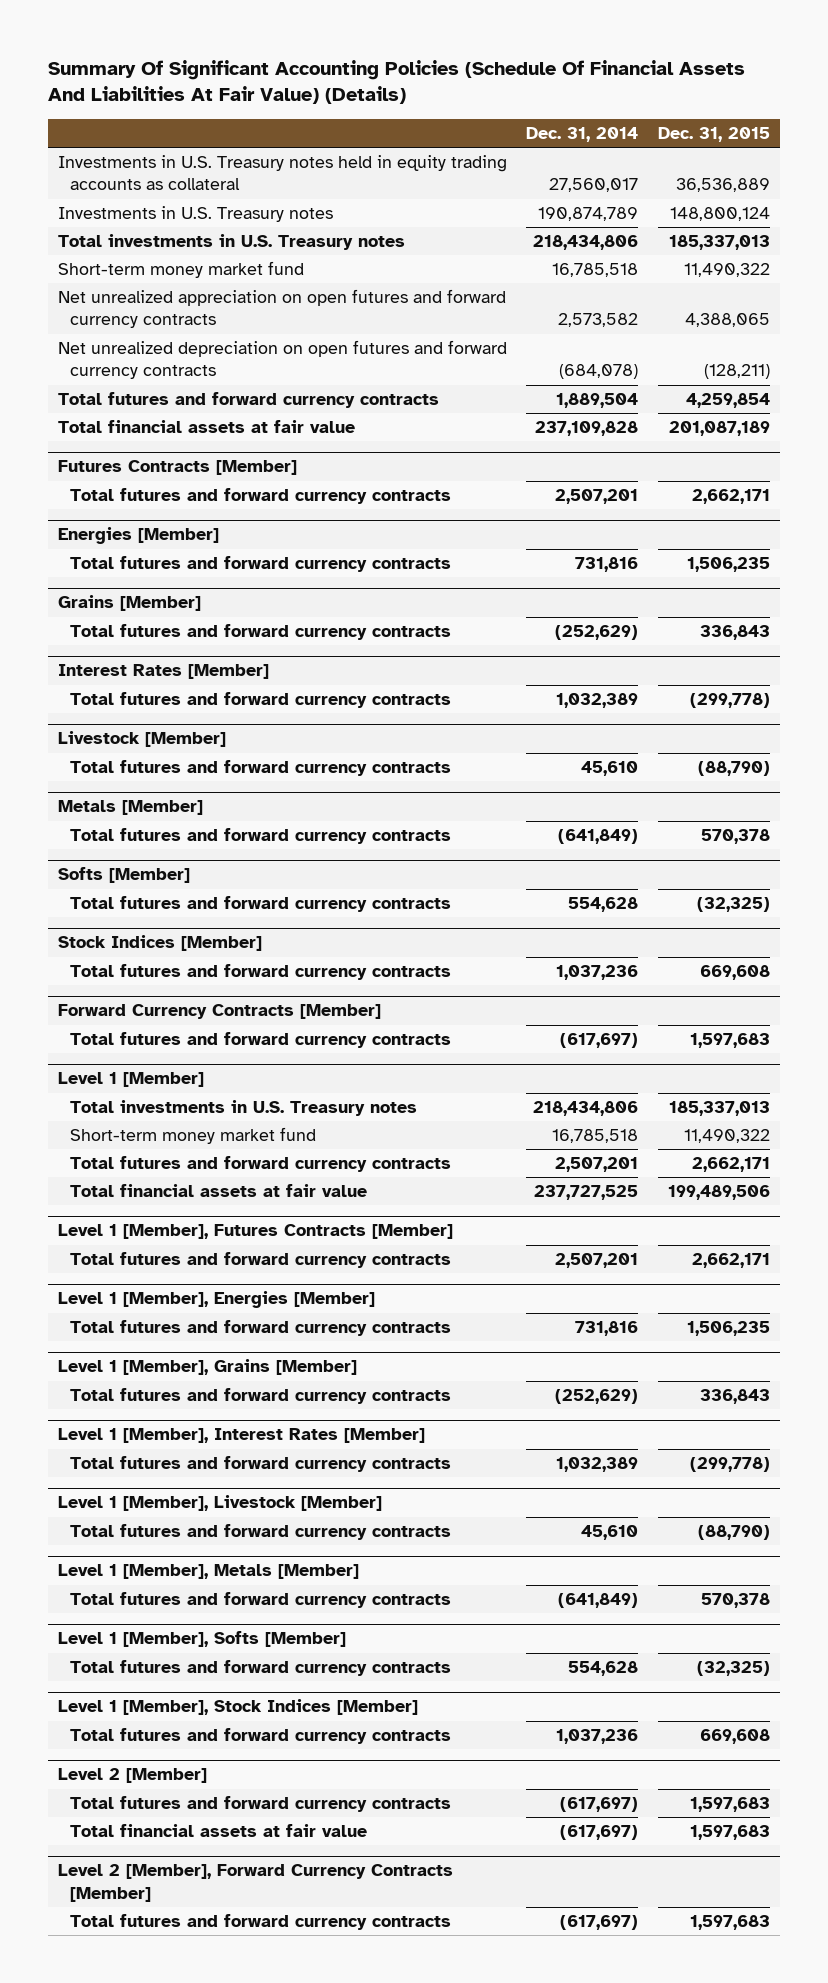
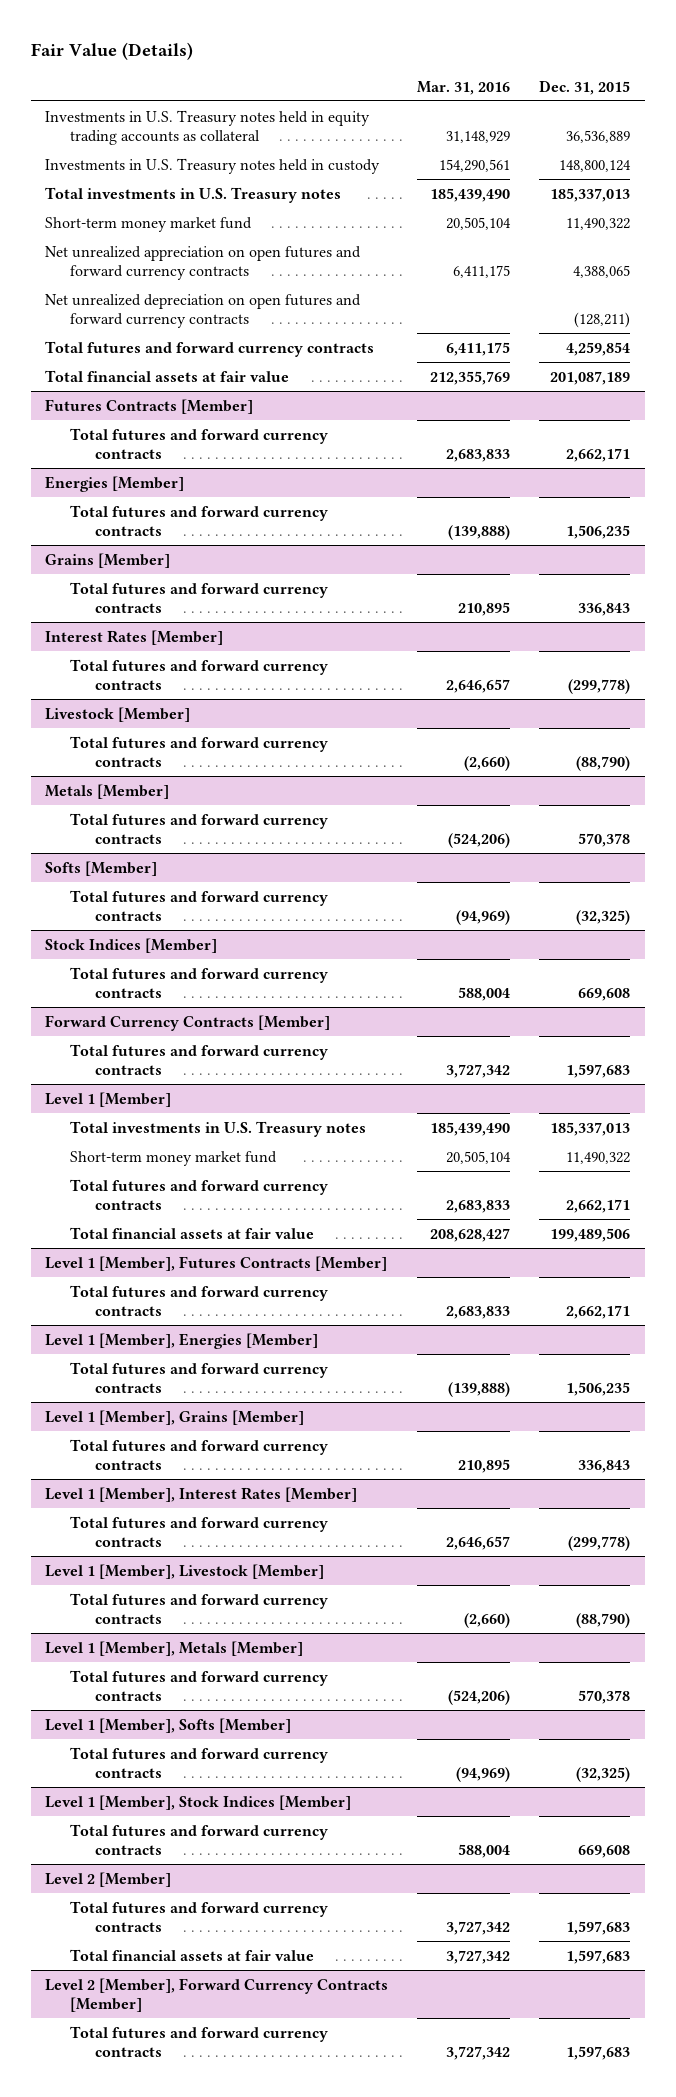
[47,59,745,105] Summary Of Significant Accounting Policies (Schedule Of Financial Assets And Liabilities At Fair Value) (Details) -> [30,41,193,60] Fair Value (Details)
[526,126,639,142] Dec. 31, 2014 -> none
none -> [417,80,511,95] Mar. 31, 2016
[57,206,333,223] Investments in U.S. Treasury notes -> [45,157,381,174] Investments in U.S. Treasury notes held in custody

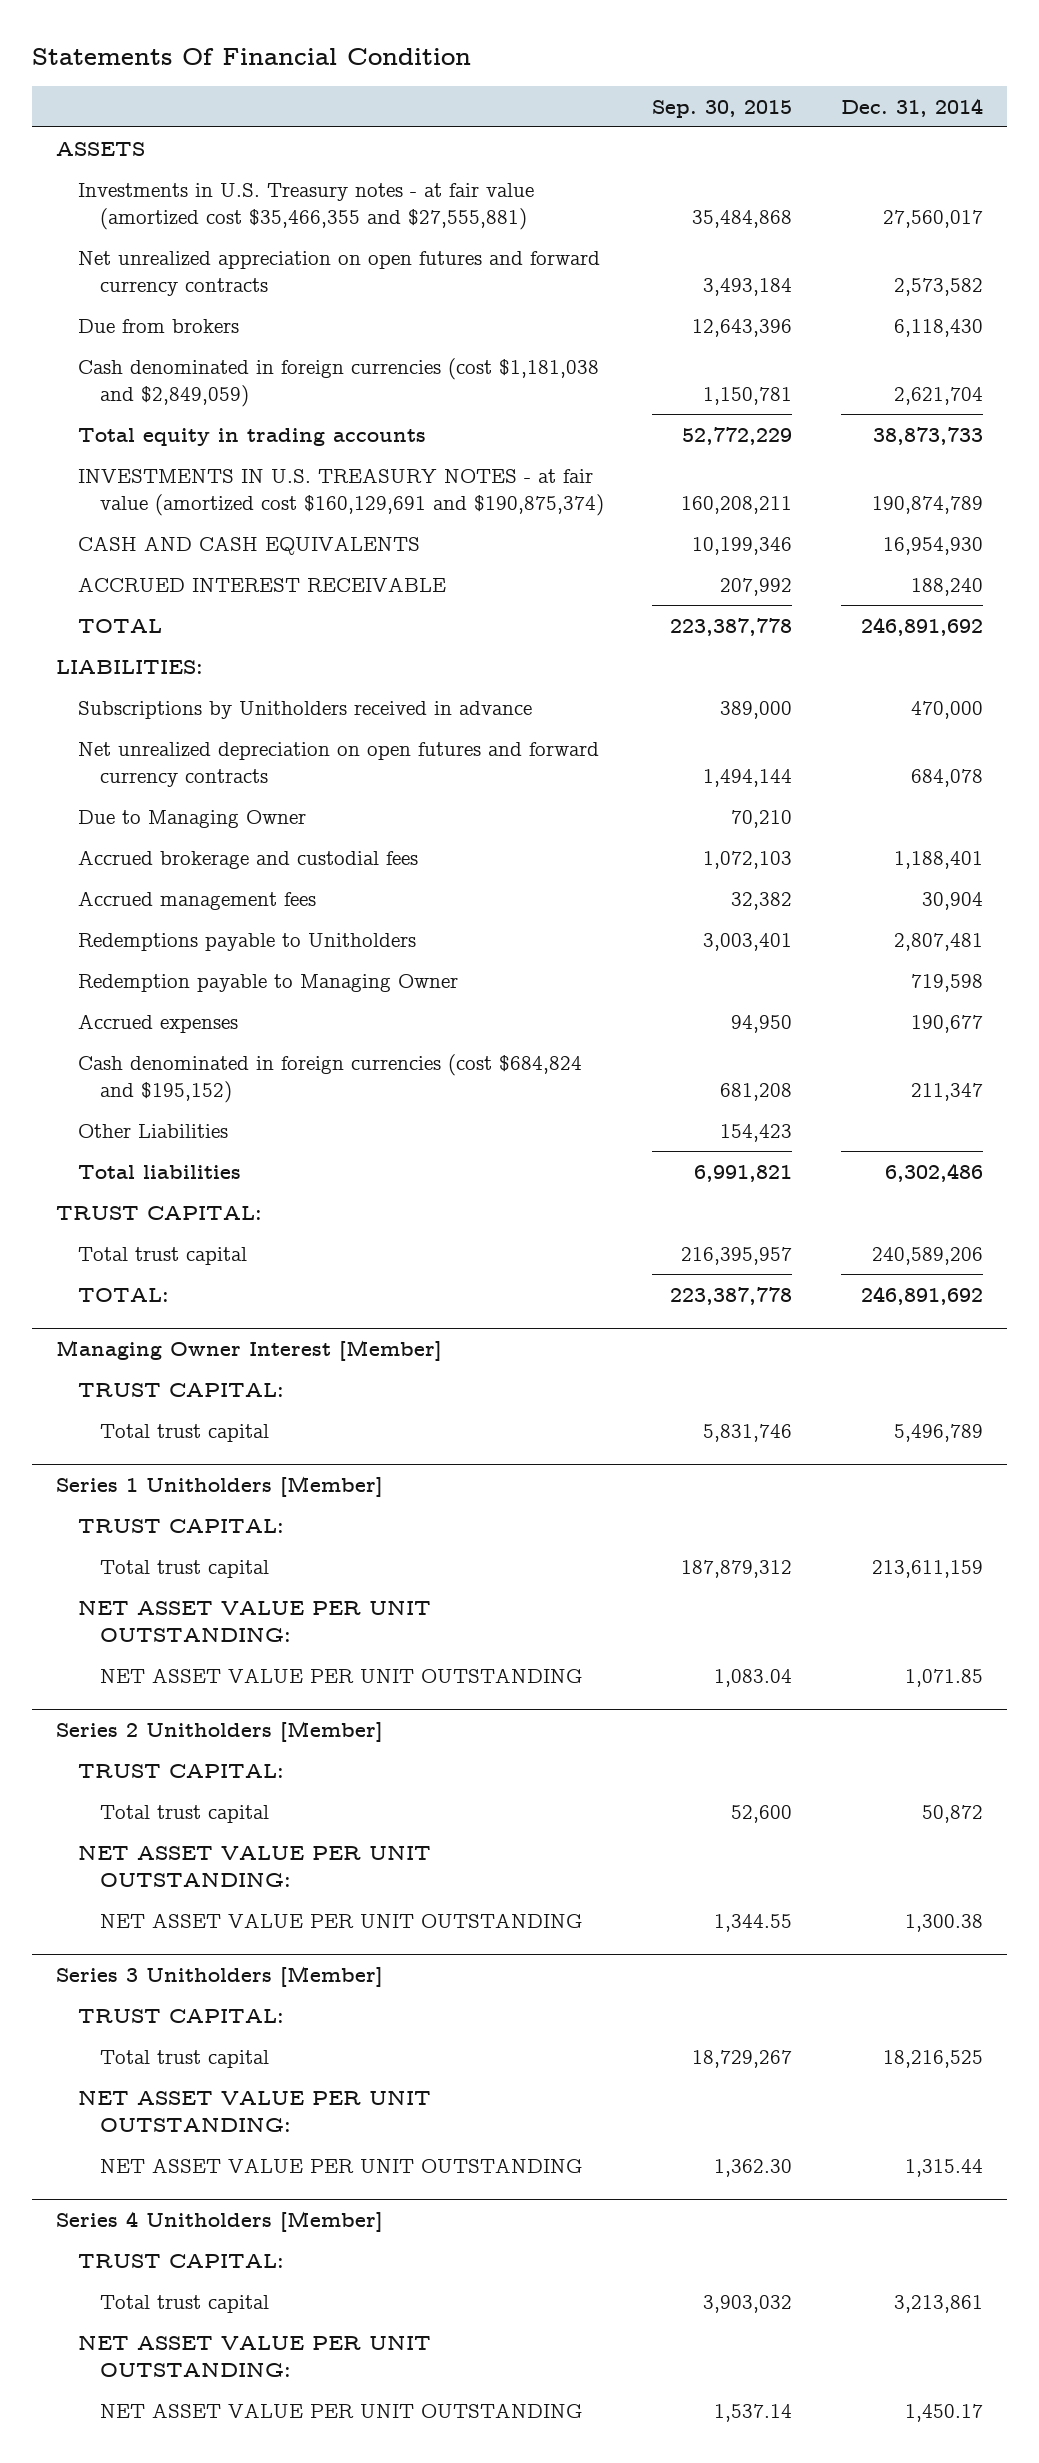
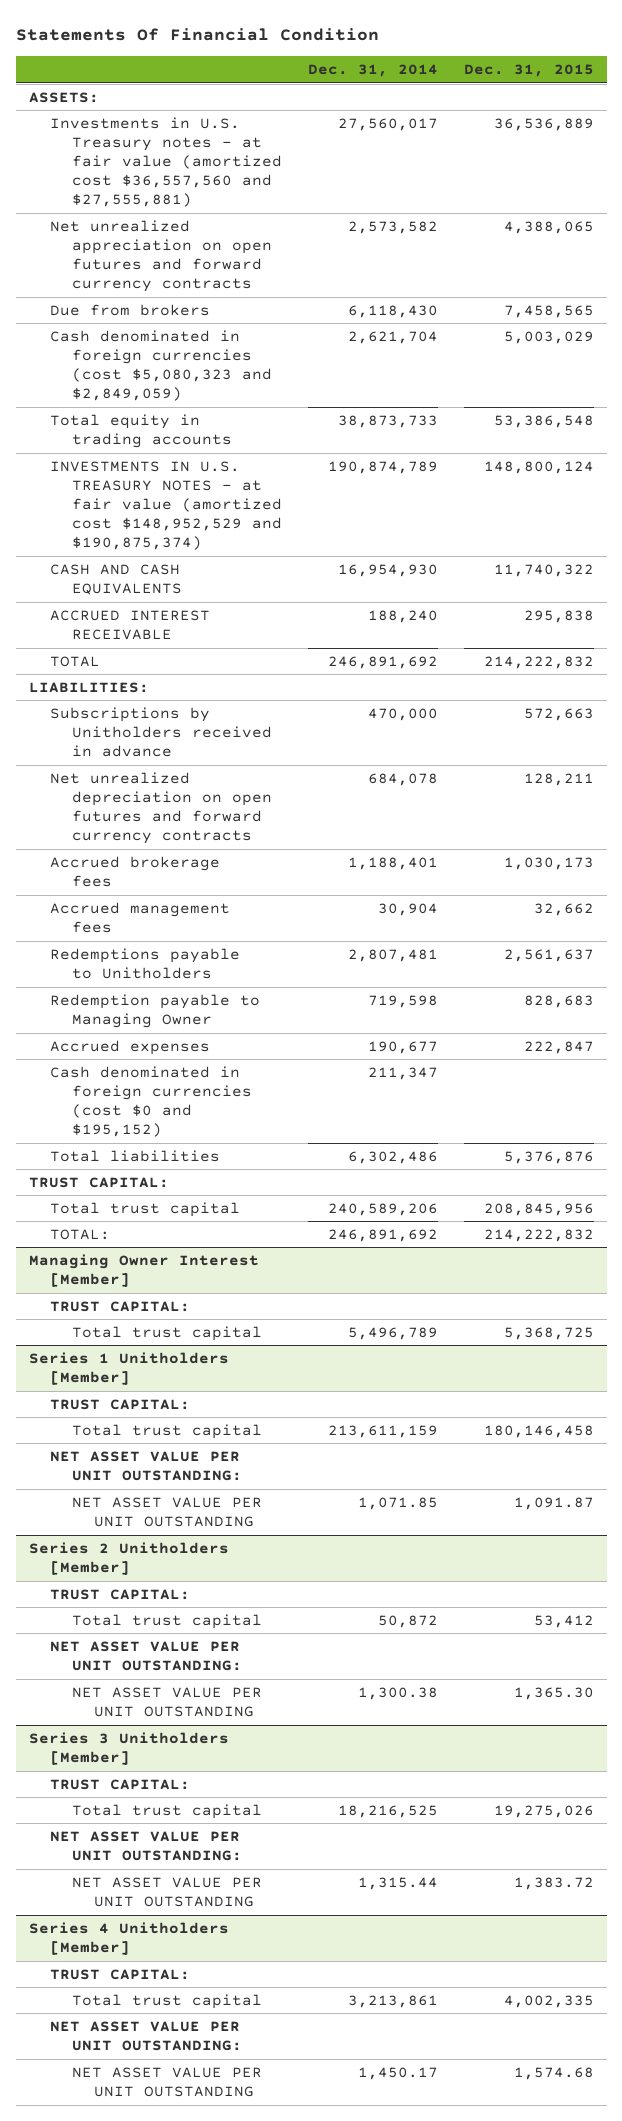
[652,99,793,118] Sep. 30, 2015 -> none
none -> [463,64,594,78] Dec. 31, 2015
[56,141,146,156] ASSETS -> [28,91,99,103] ASSETS:
[77,182,534,230] Investments in U.S. Treasury notes - at fair value (amortized cost $35,466,355 and $27,555,881) -> [50,116,283,208] Investments in U.S. Treasury notes - at fair value (amortized cost $36,557,560 and $27,555,881)
[77,357,599,407] Cash denominated in foreign currencies (cost $1,181,038 and $2,849,059) -> [50,329,273,402] Cash denominated in foreign currencies (cost $5,080,323 and $2,849,059)
[77,467,604,516] INVESTMENTS IN U.S. TREASURY NOTES - at fair value (amortized cost $160,129,691 and $190,875,374) -> [50,460,283,551] INVESTMENTS IN U.S. TREASURY NOTES - at fair value (amortized cost $148,952,529 and $190,875,374)
[77,809,306,828] Due to Managing Owner -> none
[77,849,418,869] Accrued brokerage and custodial fees -> [50,855,221,887] Accrued brokerage fees
[77,1123,228,1138] Other Liabilities -> none
[77,1053,582,1103] Cash denominated in foreign currencies (cost $684,824 and $195,152) -> [50,1065,253,1138] Cash denominated in foreign currencies (cost $0 and $195,152)

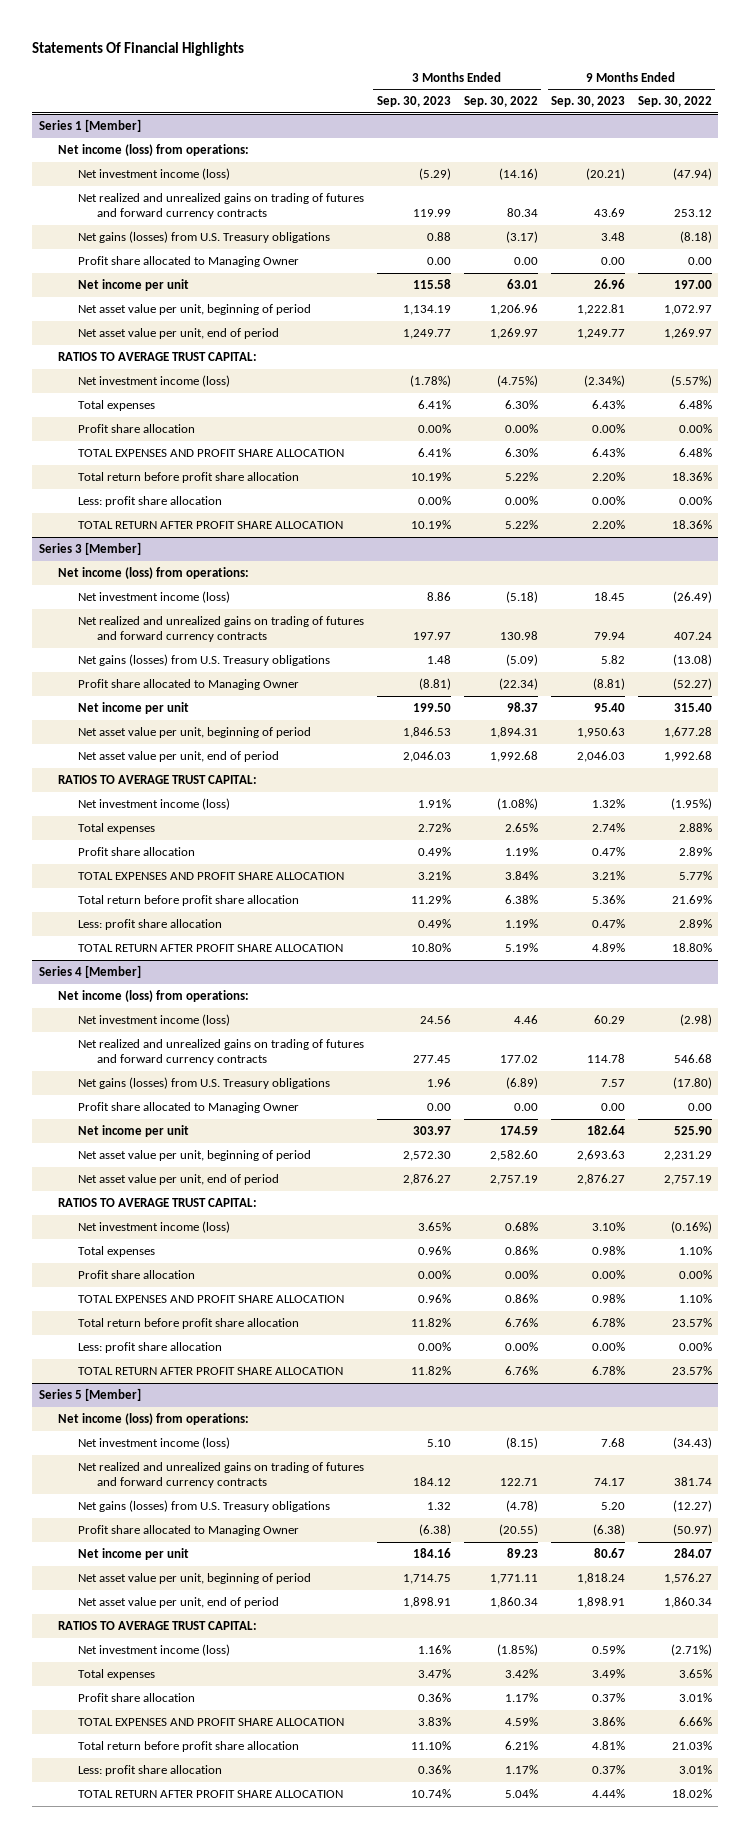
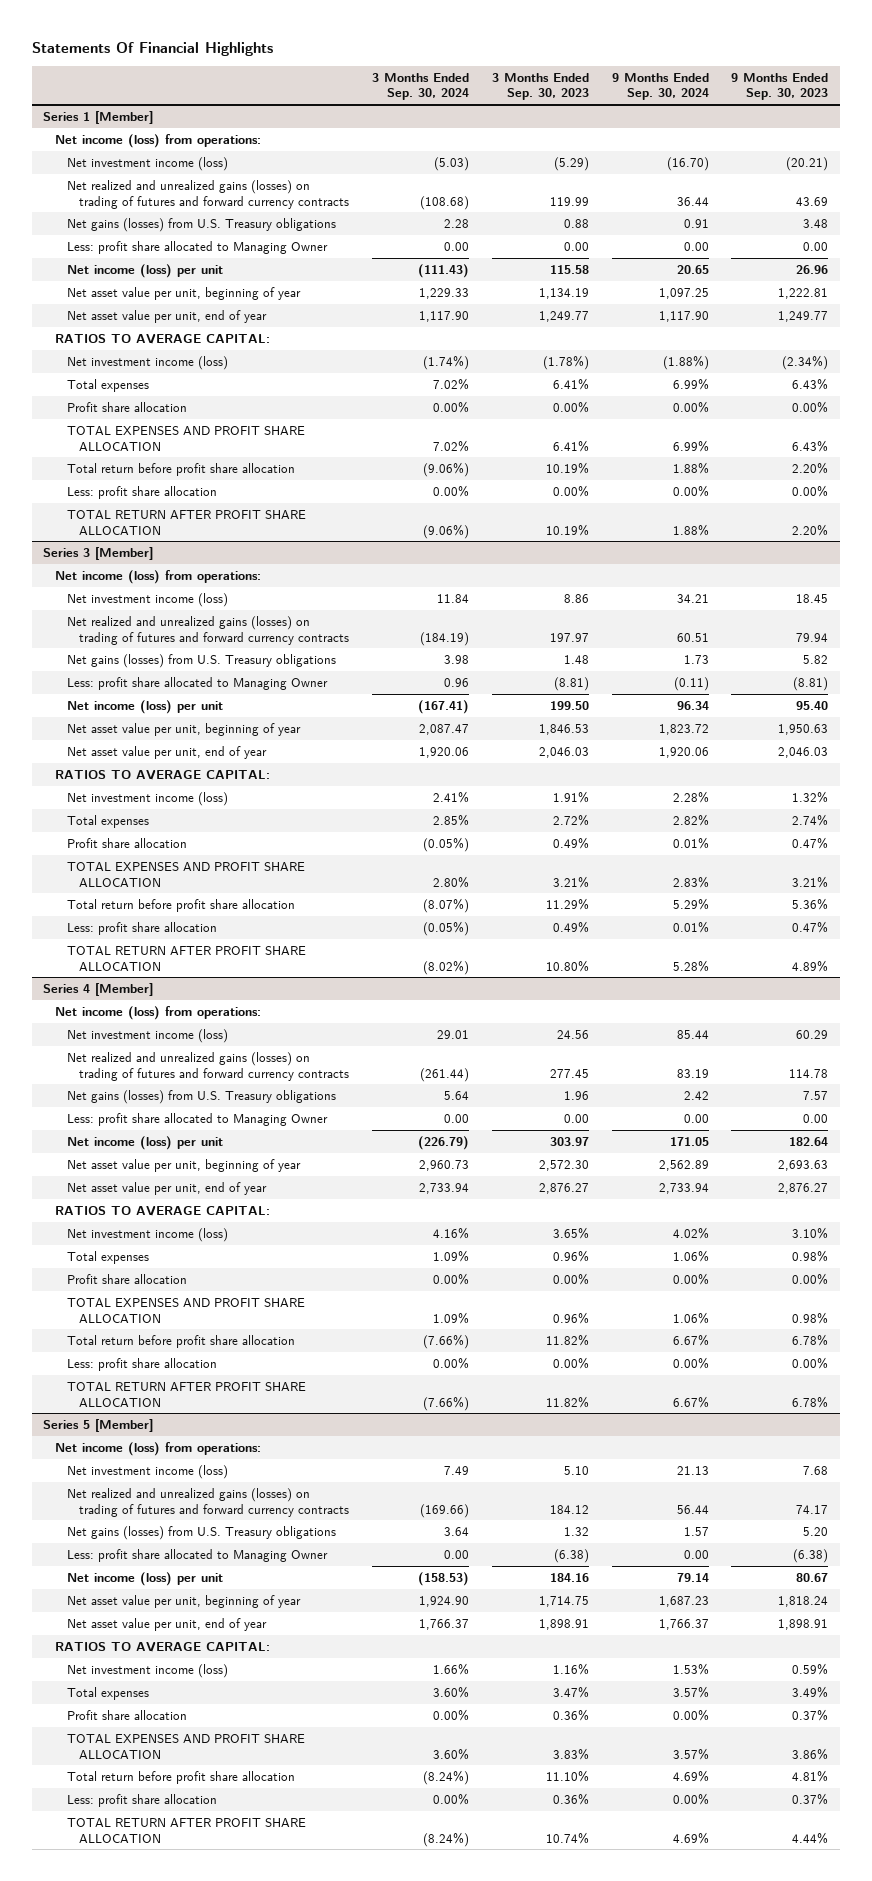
[463,96,538,108] Sep. 30, 2022 -> none
[637,96,712,108] Sep. 30, 2022 -> none
none -> [372,72,470,101] 3 Months Ended Sep. 30, 2024
none -> [611,72,709,101] 9 Months Ended Sep. 30, 2024
[77,193,364,220] Net realized and unrealized gains on trading of futures and forward currency contracts -> [67,180,350,209] Net realized and unrealized gains (losses) on trading of futures and forward currency contracts
[77,256,299,268] Profit share allocated to Managing Owner -> [67,241,329,255] Less: profit share allocated to Managing Owner
[77,279,189,292] Net income per unit -> [67,264,224,279] Net income (loss) per unit
[77,304,311,316] Net asset value per unit, beginning of period -> [67,287,302,301] Net asset value per unit, beginning of year
[77,328,279,340] Net asset value per unit, end of period -> [67,310,268,324] Net asset value per unit, end of year
[58,352,258,362] RATIOS TO AVERAGE TRUST CAPITAL: -> [55,334,271,345] RATIOS TO AVERAGE CAPITAL:
[77,616,364,643] Net realized and unrealized gains on trading of futures and forward currency contracts -> [67,616,350,645] Net realized and unrealized gains (losses) on trading of futures and forward currency contracts
[77,679,299,691] Profit share allocated to Managing Owner -> [67,677,329,691] Less: profit share allocated to Managing Owner
[77,702,189,715] Net income per unit -> [67,700,224,715] Net income (loss) per unit
[77,727,311,739] Net asset value per unit, beginning of period -> [67,723,302,737] Net asset value per unit, beginning of year
[77,751,279,763] Net asset value per unit, end of period -> [67,746,268,760] Net asset value per unit, end of year
[58,775,258,785] RATIOS TO AVERAGE TRUST CAPITAL: -> [55,770,271,781] RATIOS TO AVERAGE CAPITAL:
[77,1039,364,1066] Net realized and unrealized gains on trading of futures and forward currency contracts -> [67,1052,350,1081] Net realized and unrealized gains (losses) on trading of futures and forward currency contracts
[77,1102,299,1114] Profit share allocated to Managing Owner -> [67,1113,329,1127] Less: profit share allocated to Managing Owner
[77,1125,189,1138] Net income per unit -> [67,1136,224,1151] Net income (loss) per unit
[77,1150,311,1162] Net asset value per unit, beginning of period -> [67,1159,302,1173] Net asset value per unit, beginning of year
[77,1174,279,1186] Net asset value per unit, end of period -> [67,1182,268,1196] Net asset value per unit, end of year
[58,1198,258,1208] RATIOS TO AVERAGE TRUST CAPITAL: -> [55,1206,271,1217] RATIOS TO AVERAGE CAPITAL:
[77,1462,364,1489] Net realized and unrealized gains on trading of futures and forward currency contracts -> [67,1488,350,1517] Net realized and unrealized gains (losses) on trading of futures and forward currency contracts
[77,1525,299,1537] Profit share allocated to Managing Owner -> [67,1549,329,1563] Less: profit share allocated to Managing Owner
[77,1548,189,1561] Net income per unit -> [67,1572,224,1587] Net income (loss) per unit
[77,1573,311,1585] Net asset value per unit, beginning of period -> [67,1595,302,1609] Net asset value per unit, beginning of year
[77,1597,279,1609] Net asset value per unit, end of period -> [67,1618,268,1632] Net asset value per unit, end of year
[58,1621,258,1631] RATIOS TO AVERAGE TRUST CAPITAL: -> [55,1642,271,1653] RATIOS TO AVERAGE CAPITAL:

